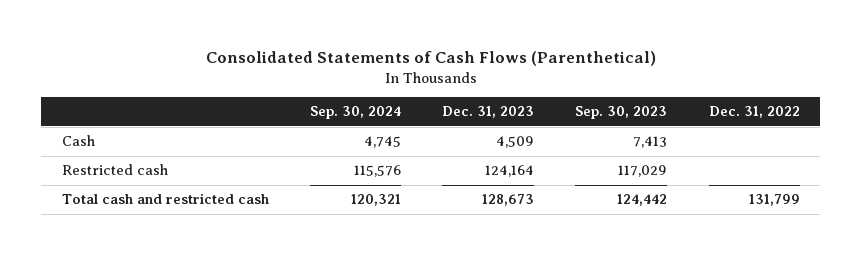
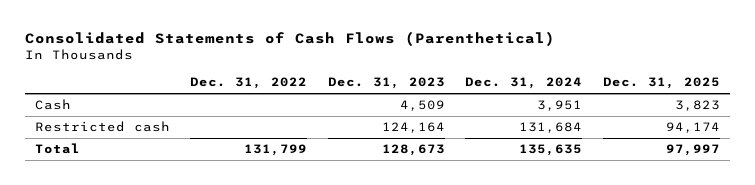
[309,106,401,120] Sep. 30, 2024 -> none
[575,106,668,120] Sep. 30, 2023 -> none
none -> [465,77,583,90] Dec. 31, 2024
none -> [602,77,720,90] Dec. 31, 2025
[61,193,269,205] Total cash and restricted cash -> [34,143,80,155] Total

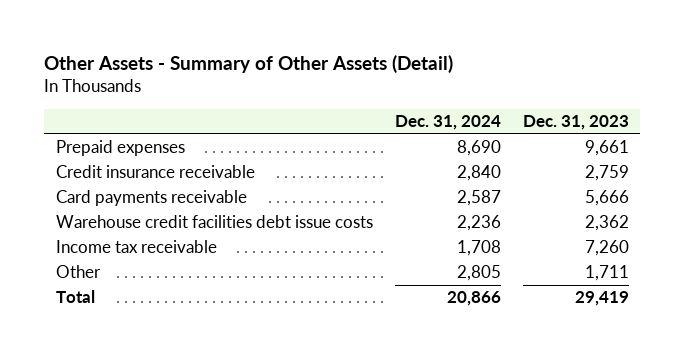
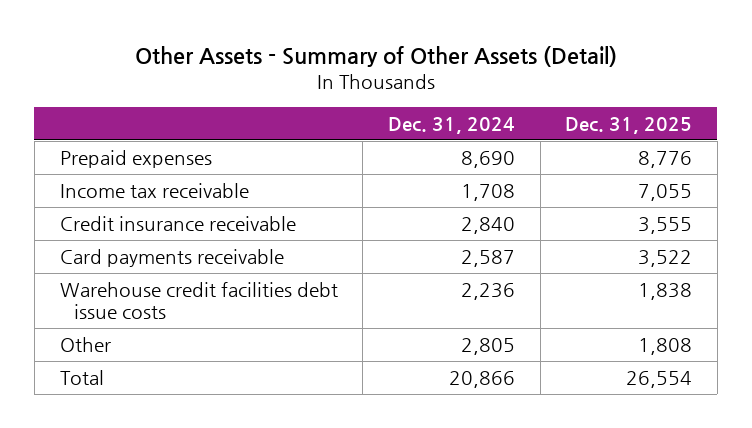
[523,115,630,131] Dec. 31, 2023 -> none
none -> [565,116,693,134] Dec. 31, 2025
[55,240,217,254] Income tax receivable -> [59,183,249,199] Income tax receivable

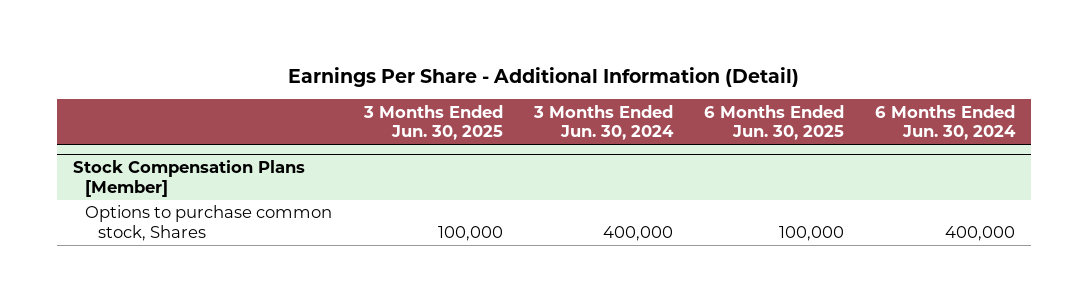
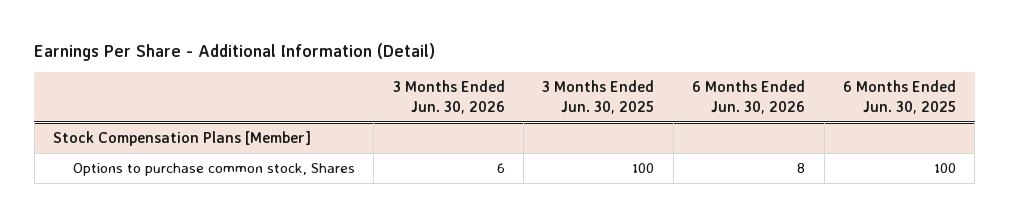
[532,104,674,141] 3 Months Ended Jun. 30, 2024 -> none
[875,104,1017,141] 6 Months Ended Jun. 30, 2024 -> none
none -> [392,80,505,114] 3 Months Ended Jun. 30, 2026
none -> [692,80,806,114] 6 Months Ended Jun. 30, 2026
[437,226,503,242] 100,000 -> [632,163,655,174] 100
[779,226,845,242] 100,000 -> [934,163,957,174] 100

